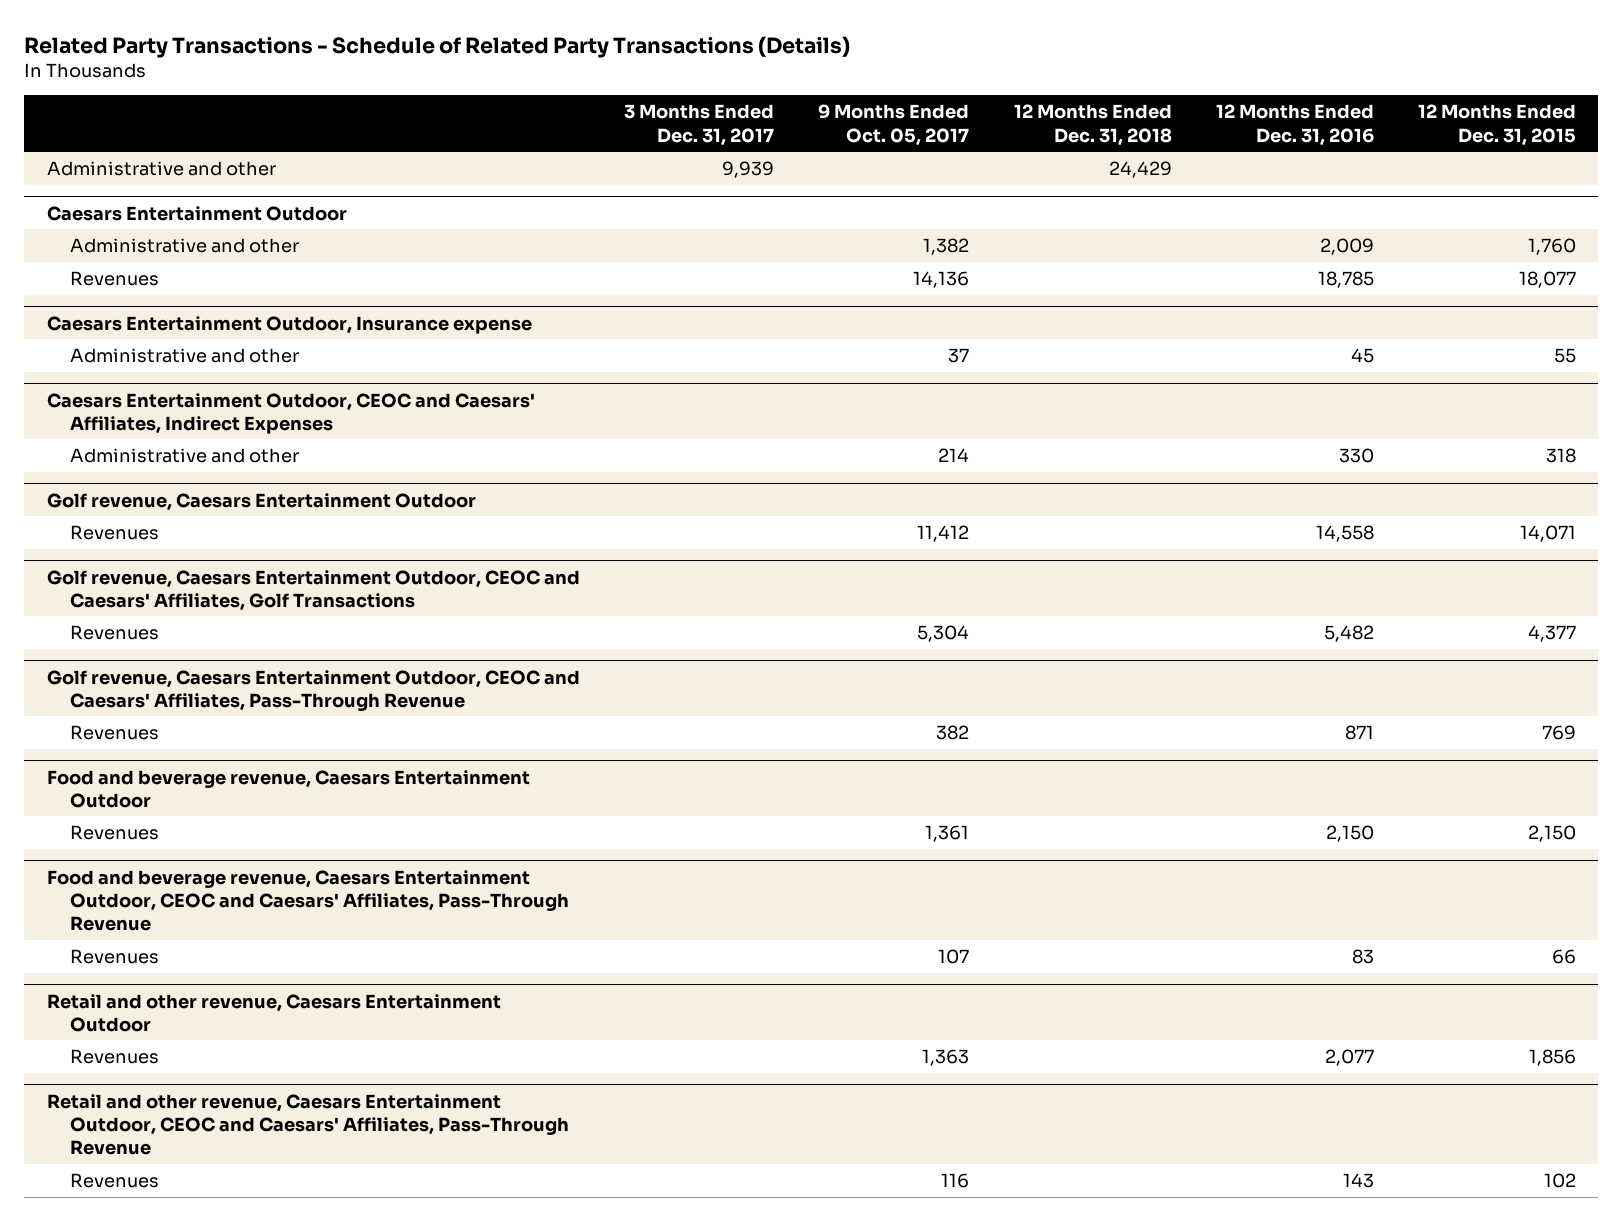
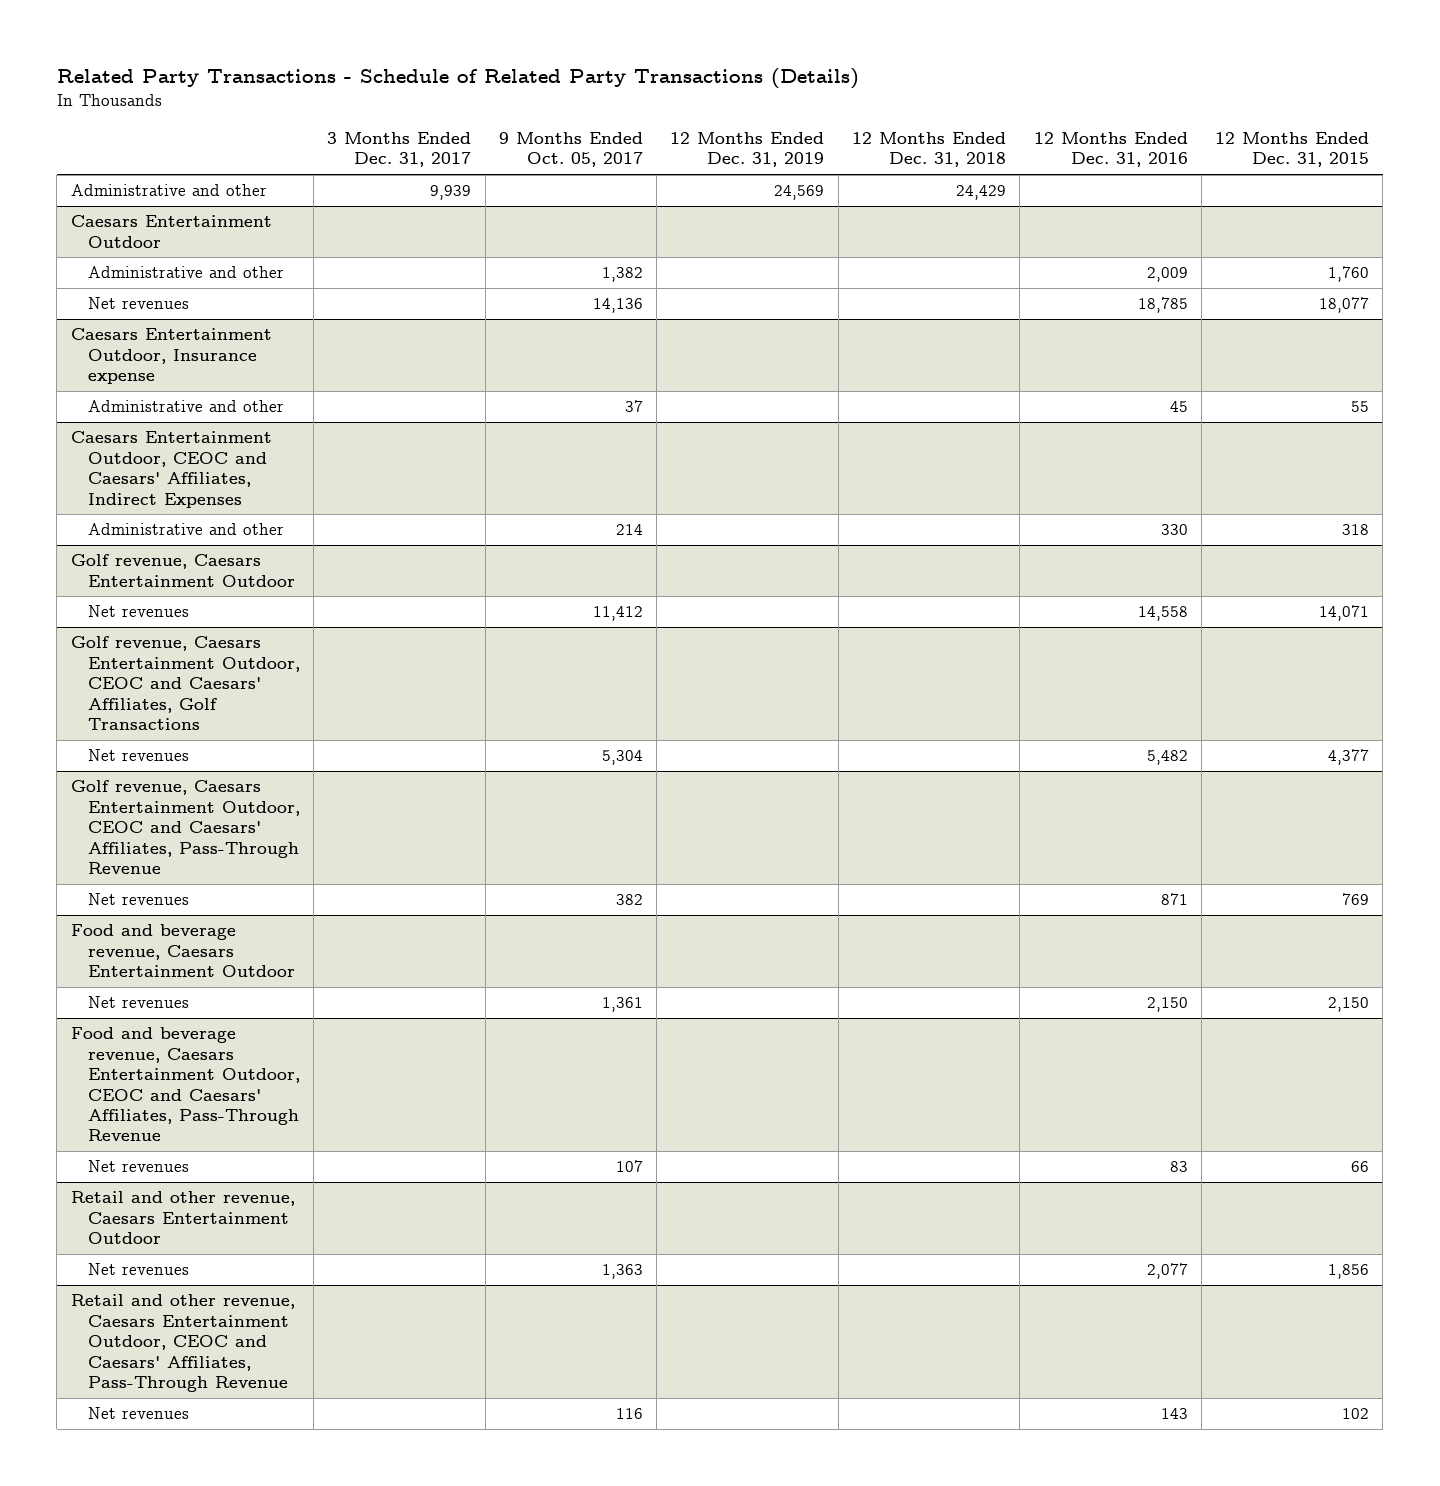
none -> [670,131,825,168] 12 Months Ended Dec. 31, 2019
[70,271,160,287] Revenues -> [87,297,189,310] Net revenues
[70,525,160,541] Revenues -> [87,605,189,618] Net revenues
[70,625,160,641] Revenues -> [87,749,189,762] Net revenues
[70,725,160,741] Revenues -> [87,893,189,906] Net revenues
[70,825,160,841] Revenues -> [87,996,189,1009] Net revenues
[70,949,160,965] Revenues -> [87,1160,189,1173] Net revenues
[70,1049,160,1065] Revenues -> [87,1263,189,1276] Net revenues
[70,1173,160,1189] Revenues -> [87,1407,189,1420] Net revenues

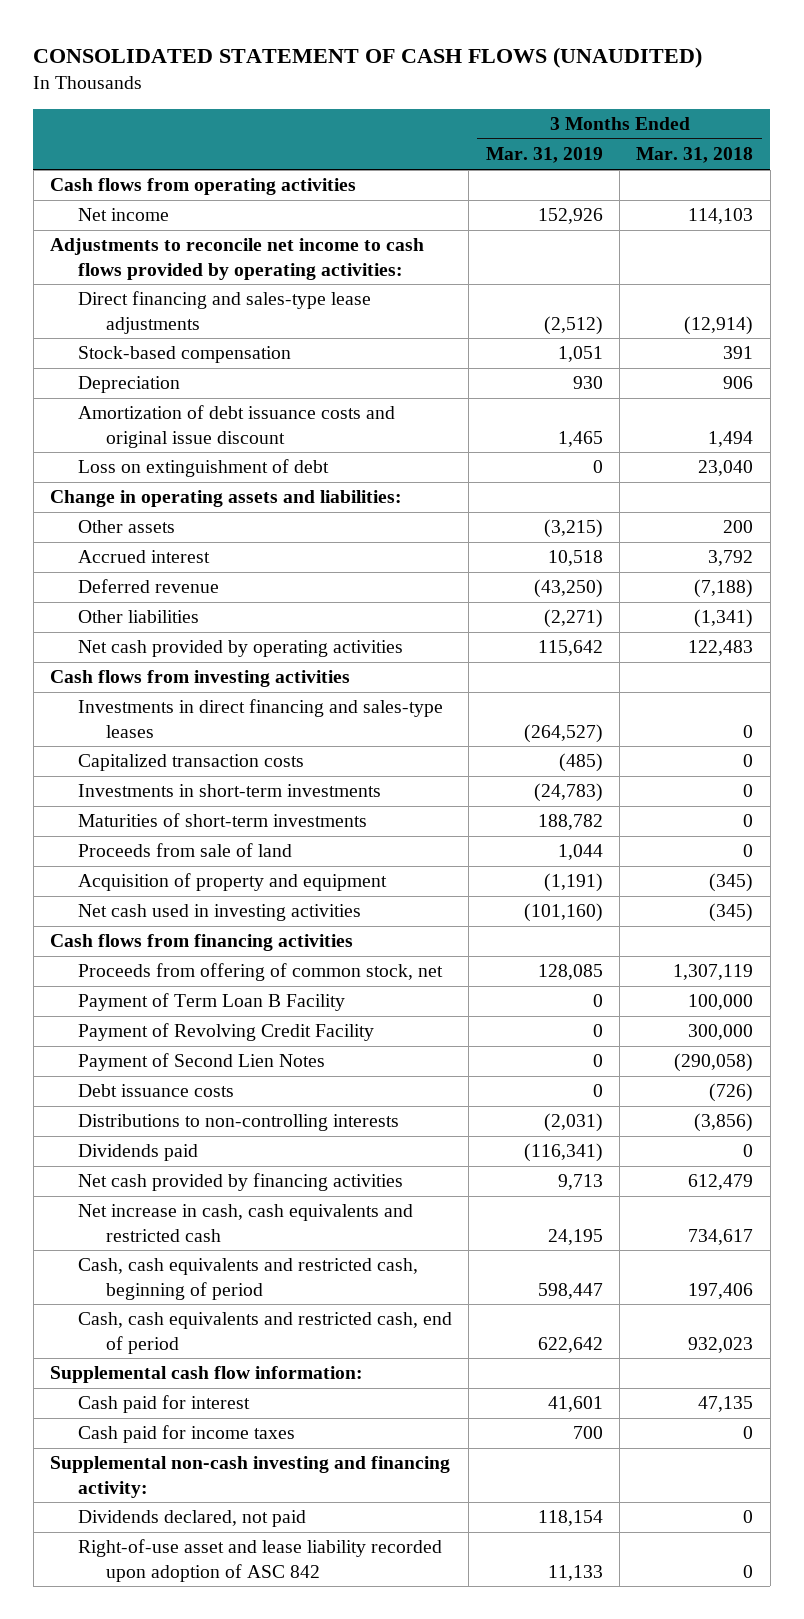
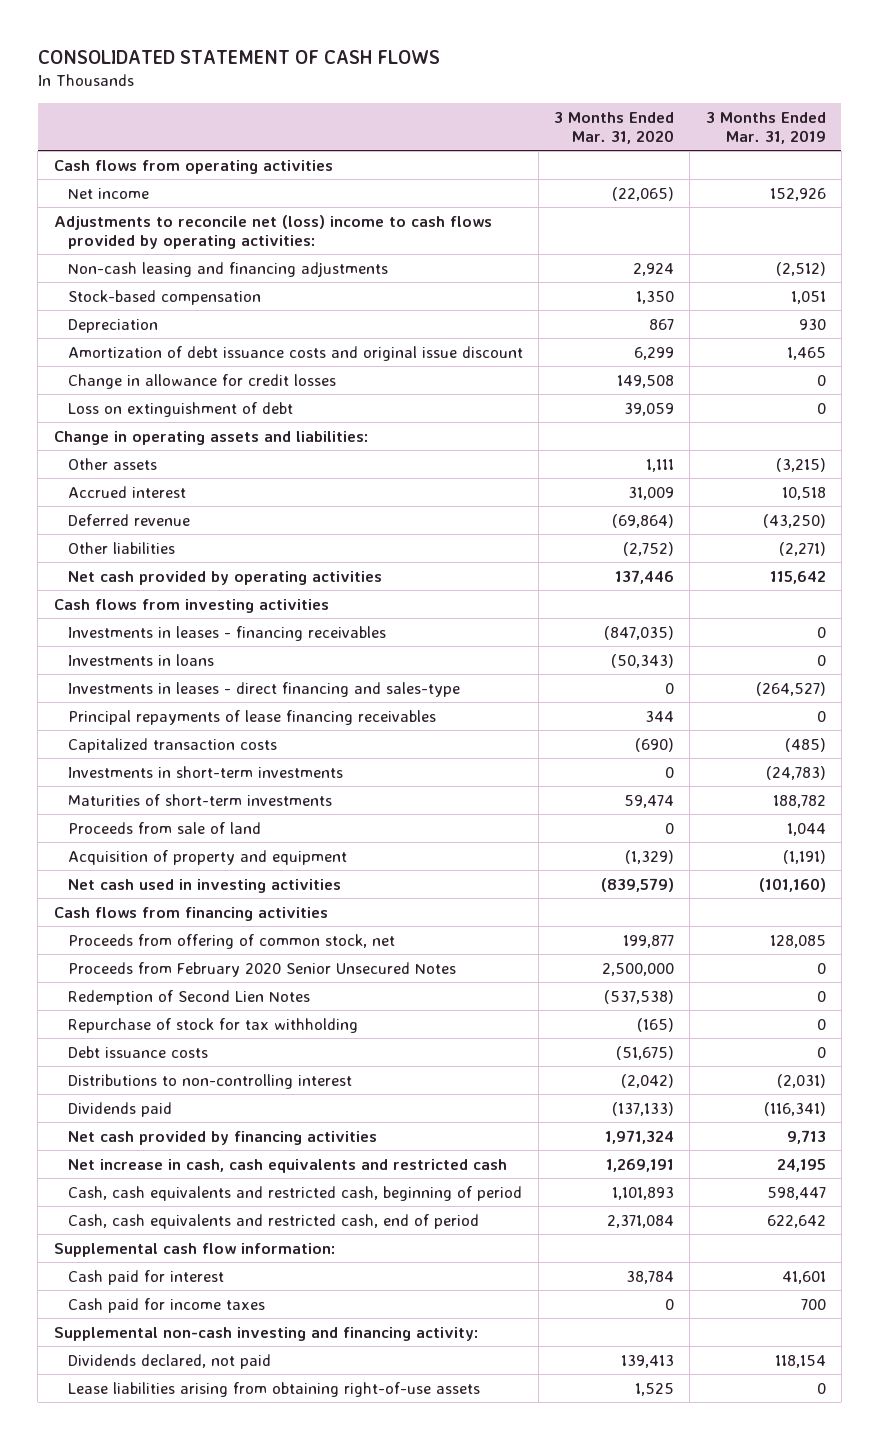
[33,47,703,69] CONSOLIDATED STATEMENT OF CASH FLOWS (UNAUDITED) -> [37,49,440,64] CONSOLIDATED STATEMENT OF CASH FLOWS
[636,147,754,164] Mar. 31, 2018 -> none
none -> [554,111,675,145] 3 Months Ended Mar. 31, 2020
[50,238,425,280] Adjustments to reconcile net income to cash flows provided by operating activities: -> [53,214,492,249] Adjustments to reconcile net (loss) income to cash flows provided by operating activities:
[77,291,371,334] Direct financing and sales-type lease adjustments -> [68,261,389,277] Non-cash leasing and financing adjustments
none -> [68,373,337,389] Change in allowance for credit losses
none -> [68,625,387,641] Investments in leases - financing receivables
none -> [68,653,215,666] Investments in loans
[77,699,443,738] Investments in direct financing and sales-type leases -> [68,681,461,697] Investments in leases - direct financing and sales-type
none -> [68,709,437,725] Principal repayments of lease financing receivables
[77,993,345,1012] Payment of Term Loan B Facility -> none
[77,1023,374,1042] Payment of Revolving Credit Facility -> none
none -> [68,961,457,977] Proceeds from February 2020 Senior Unsecured Notes
[77,1053,325,1072] Payment of Second Lien Notes -> [68,989,311,1005] Redemption of Second Lien Notes
none -> [68,1017,359,1033] Repurchase of stock for tax withholding
[77,1114,399,1132] Distributions to non-controlling interests -> [68,1073,353,1089] Distributions to non-controlling interest
[77,1539,442,1582] Right-of-use asset and lease liability recorded upon adoption of ASC 842 -> none
none -> [68,1381,481,1397] Lease liabilities arising from obtaining right-of-use assets

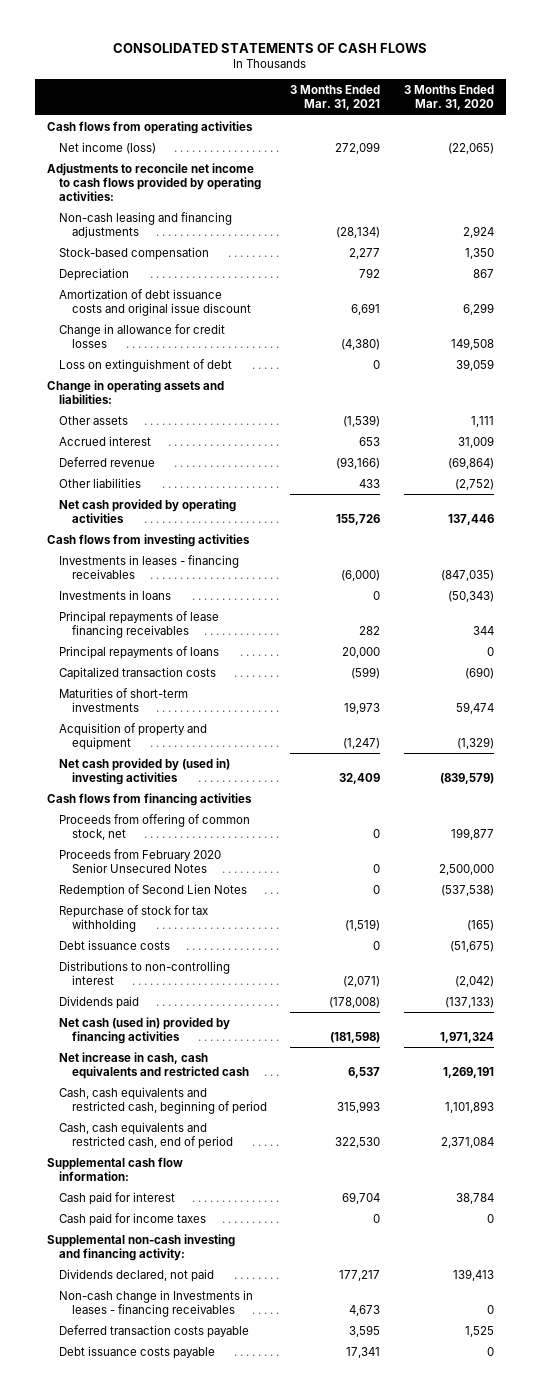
[37,49,440,64] CONSOLIDATED STATEMENT OF CASH FLOWS -> [113,42,428,53] CONSOLIDATED STATEMENTS OF CASH FLOWS
[705,111,826,145] 3 Months Ended Mar. 31, 2019 -> none
none -> [290,85,381,111] 3 Months Ended Mar. 31, 2021
[68,187,150,199] Net income -> [59,141,157,154] Net income (loss)
[53,214,492,249] Adjustments to reconcile net (loss) income to cash flows provided by operating activities: -> [46,162,262,201] Adjustments to reconcile net income to cash flows provided by operating activities:
[68,681,461,697] Investments in leases - direct financing and sales-type -> none
none -> [59,645,220,659] Principal repayments of loans
[68,765,344,778] Investments in short-term investments -> none
[68,821,262,834] Proceeds from sale of land -> none
[68,878,342,893] Net cash used in investing activities -> [59,757,231,785] Net cash provided by (used in) investing activities
[68,1130,378,1145] Net cash provided by financing activities -> [59,1016,231,1044] Net cash (used in) provided by financing activities
none -> [59,1289,254,1317] Non-cash change in Investments in leases - financing receivables
[68,1381,481,1397] Lease liabilities arising from obtaining right-of-use assets -> [59,1324,250,1338] Deferred transaction costs payable
none -> [59,1345,216,1359] Debt issuance costs payable

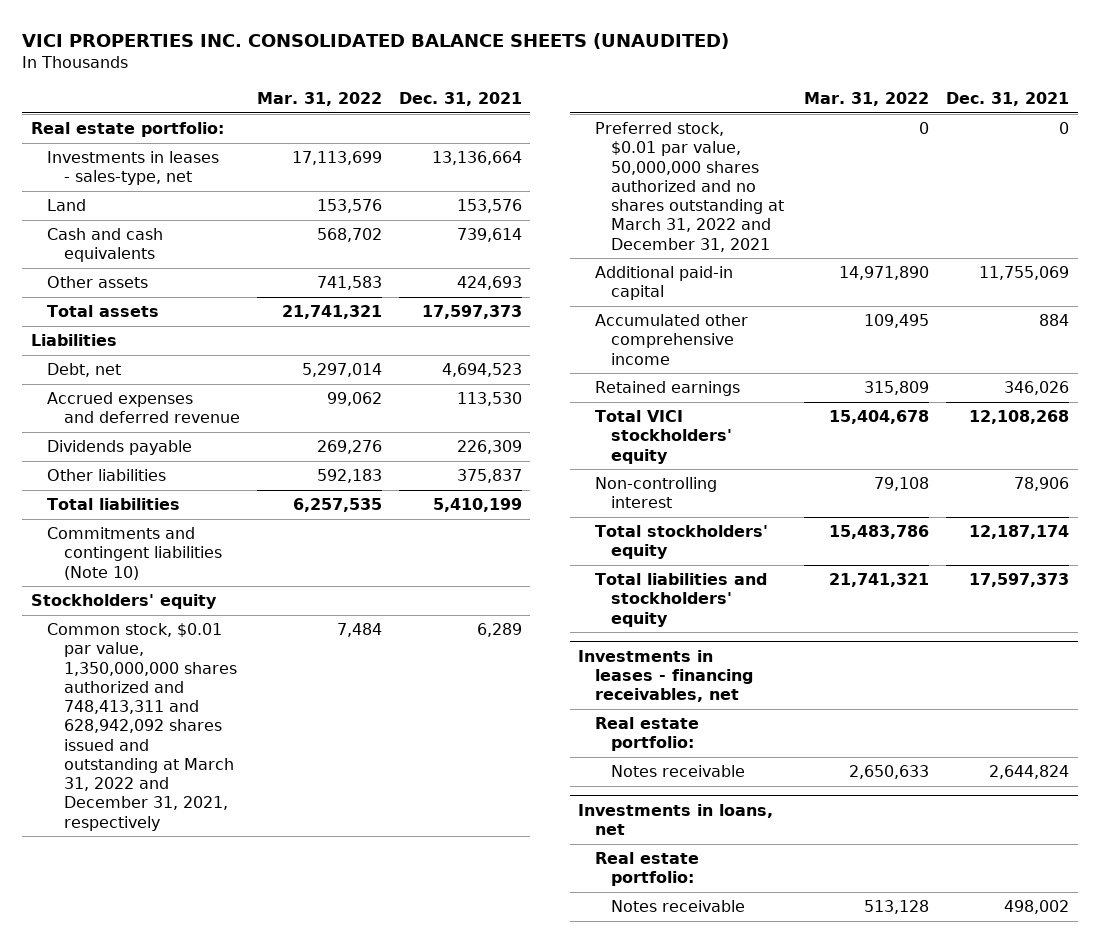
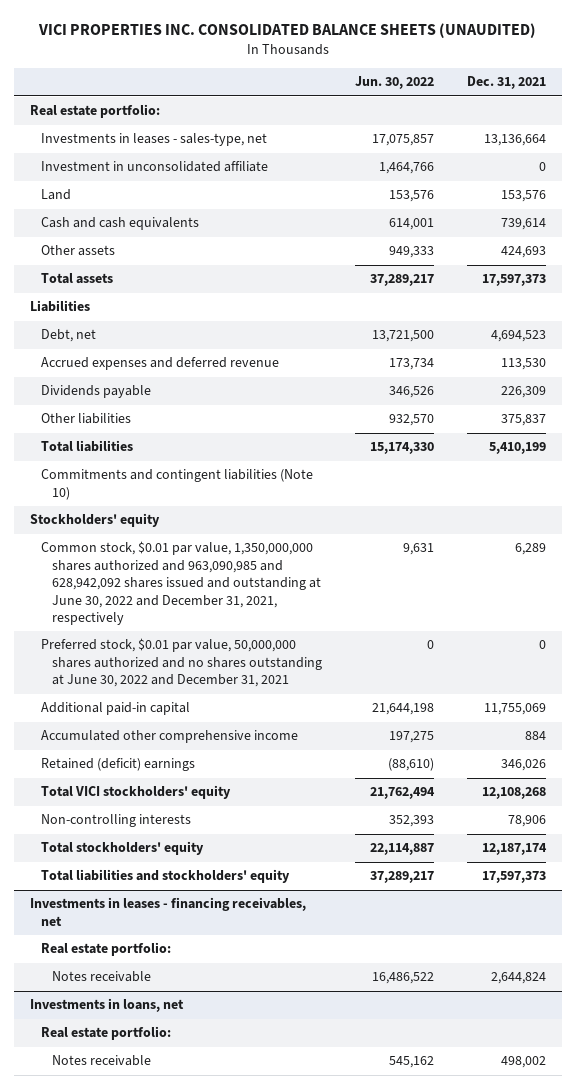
[256,92,382,107] Mar. 31, 2022 -> none
none -> [354,76,434,90] Jun. 30, 2022
none -> [41,161,269,173] Investment in unconsolidated affiliate
[47,623,237,831] Common stock, $0.01 par value, 1,350,000,000 shares authorized and 748,413,311 and 628,942,092 shares issued and outstanding at March 31, 2022 and December 31, 2021, respectively -> [41,541,321,625] Common stock, $0.01 par value, 1,350,000,000 shares authorized and 963,090,985 and 628,942,092 shares issued and outstanding at June 30, 2022 and December 31, 2021, respectively
[594,122,785,252] Preferred stock, $0.01 par value, 50,000,000 shares authorized and no shares outstanding at March 31, 2022 and December 31, 2021 -> [41,638,322,688] Preferred stock, $0.01 par value, 50,000,000 shares authorized and no shares outstanding at June 30, 2022 and December 31, 2021
[594,381,740,397] Retained earnings -> [41,758,196,772] Retained (deficit) earnings
[594,477,717,509] Non-controlling interest -> [41,814,192,828] Non-controlling interests

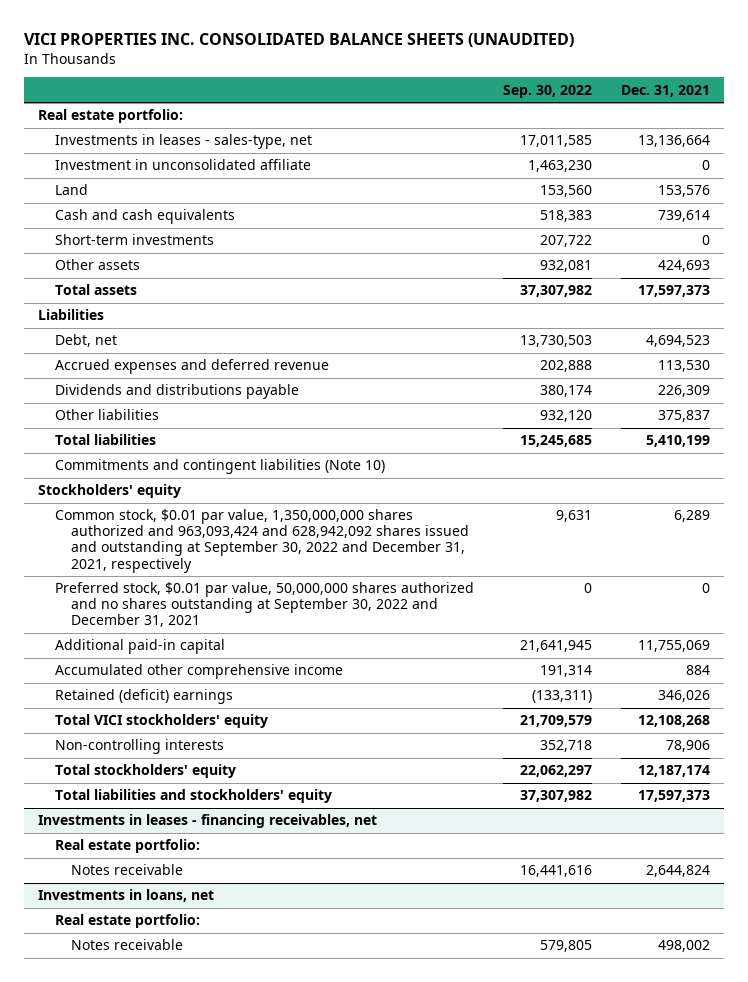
[354,76,434,90] Jun. 30, 2022 -> none
none -> [502,84,592,98] Sep. 30, 2022
none -> [54,234,214,246] Short-term investments
[41,385,152,399] Dividends payable -> [54,384,299,400] Dividends and distributions payable
[41,541,321,625] Common stock, $0.01 par value, 1,350,000,000 shares authorized and 963,090,985 and 628,942,092 shares issued and outstanding at June 30, 2022 and December 31, 2021, respectively -> [54,509,470,573] Common stock, $0.01 par value, 1,350,000,000 shares authorized and 963,093,424 and 628,942,092 shares issued and outstanding at September 30, 2022 and December 31, 2021, respectively
[41,638,322,688] Preferred stock, $0.01 par value, 50,000,000 shares authorized and no shares outstanding at June 30, 2022 and December 31, 2021 -> [54,582,474,628] Preferred stock, $0.01 par value, 50,000,000 shares authorized and no shares outstanding at September 30, 2022 and December 31, 2021

